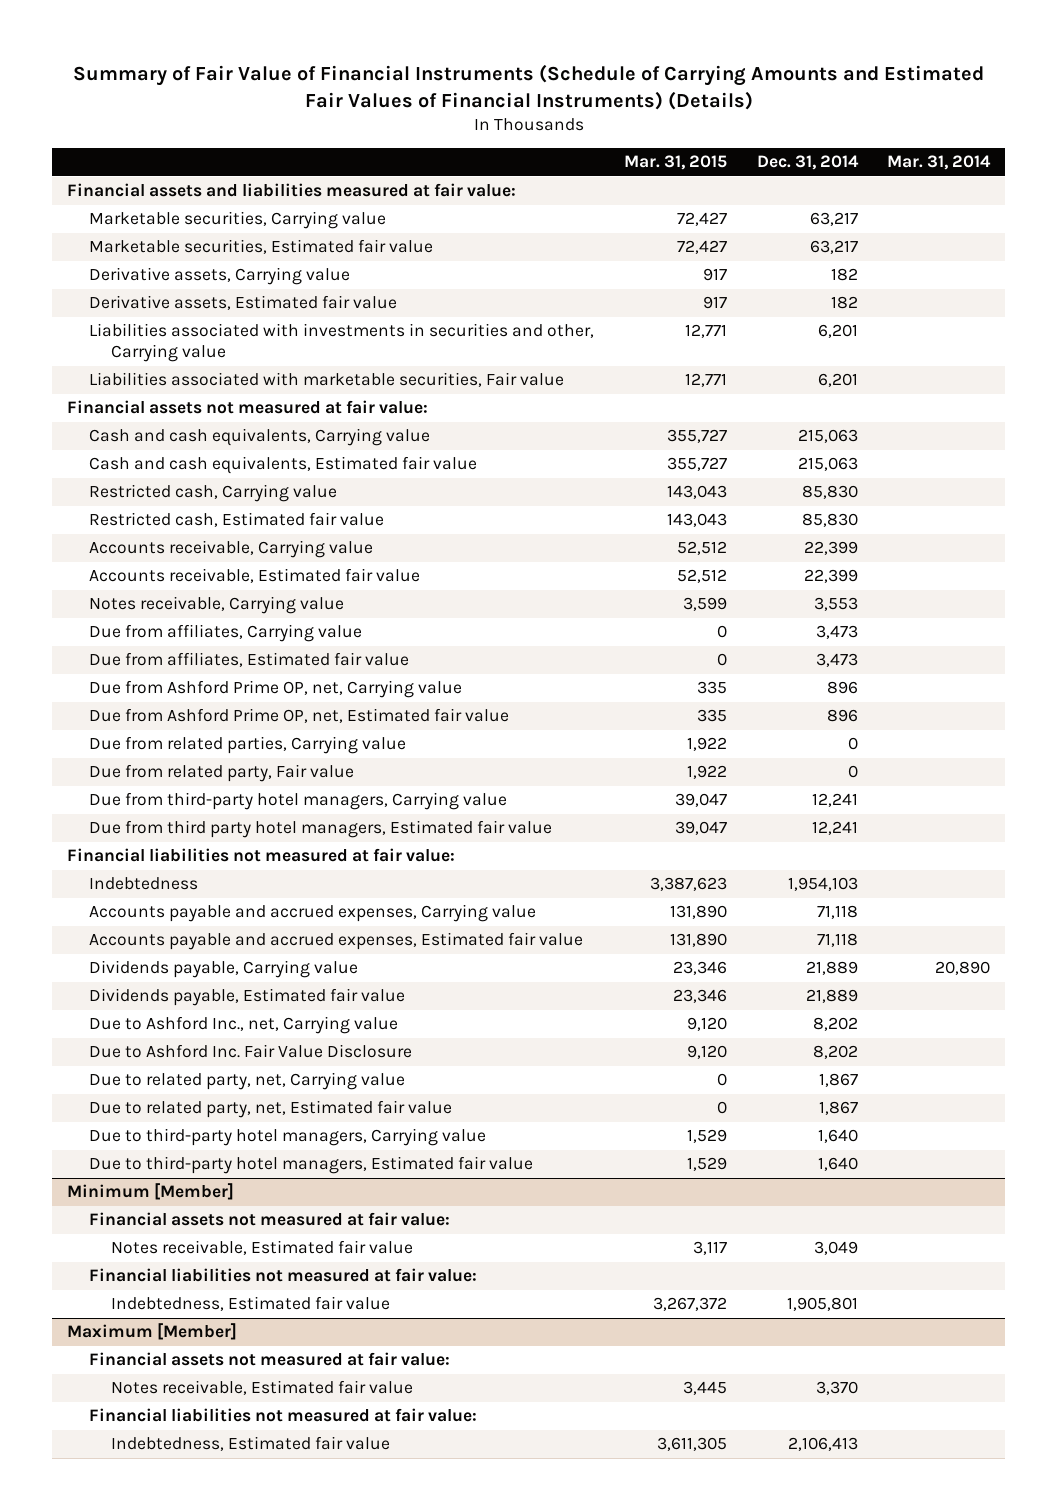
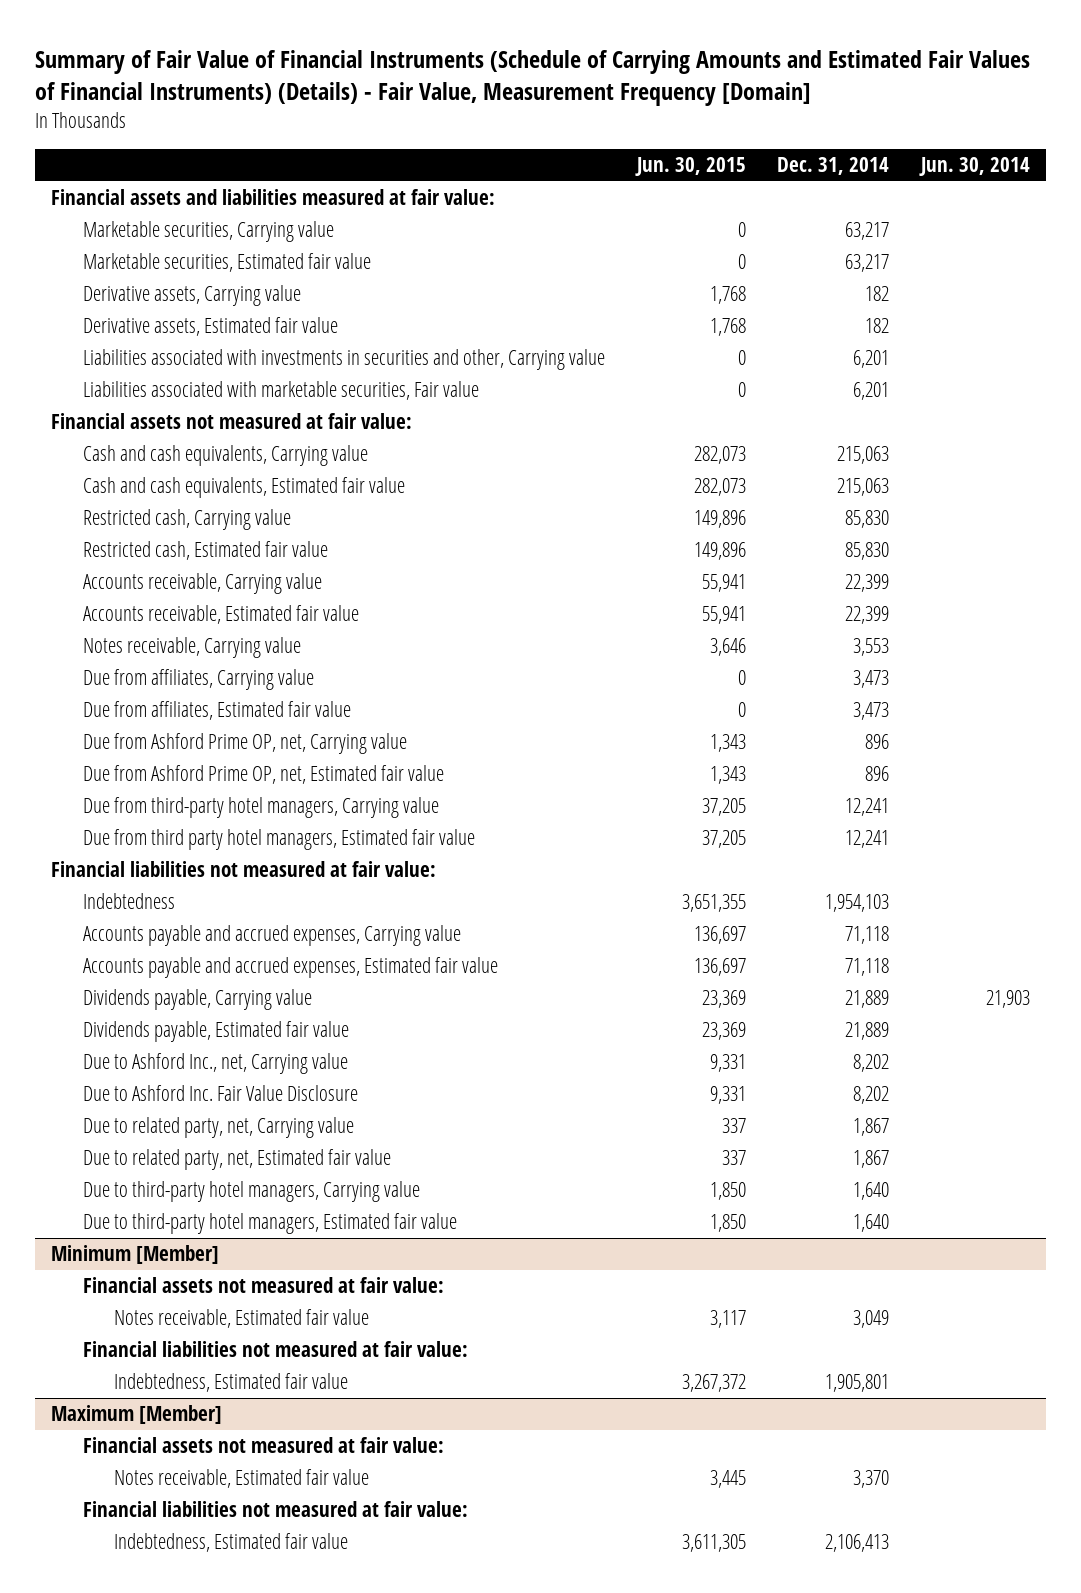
[72,63,984,110] Summary of Fair Value of Financial Instruments (Schedule of Carrying Amounts and Estimated Fair Values of Financial Instruments) (Details) -> [35,49,1031,106] Summary of Fair Value of Financial Instruments (Schedule of Carrying Amounts and Estimated Fair Values of Financial Instruments) (Details) - Fair Value, Measurement Frequency [Domain]
[623,155,727,171] Mar. 31, 2015 -> none
[887,155,992,171] Mar. 31, 2014 -> none
none -> [634,157,746,177] Jun. 30, 2015
none -> [918,157,1030,177] Jun. 30, 2014
[88,736,406,755] Due from related parties, Carrying value -> none
[88,764,354,783] Due from related party, Fair value -> none

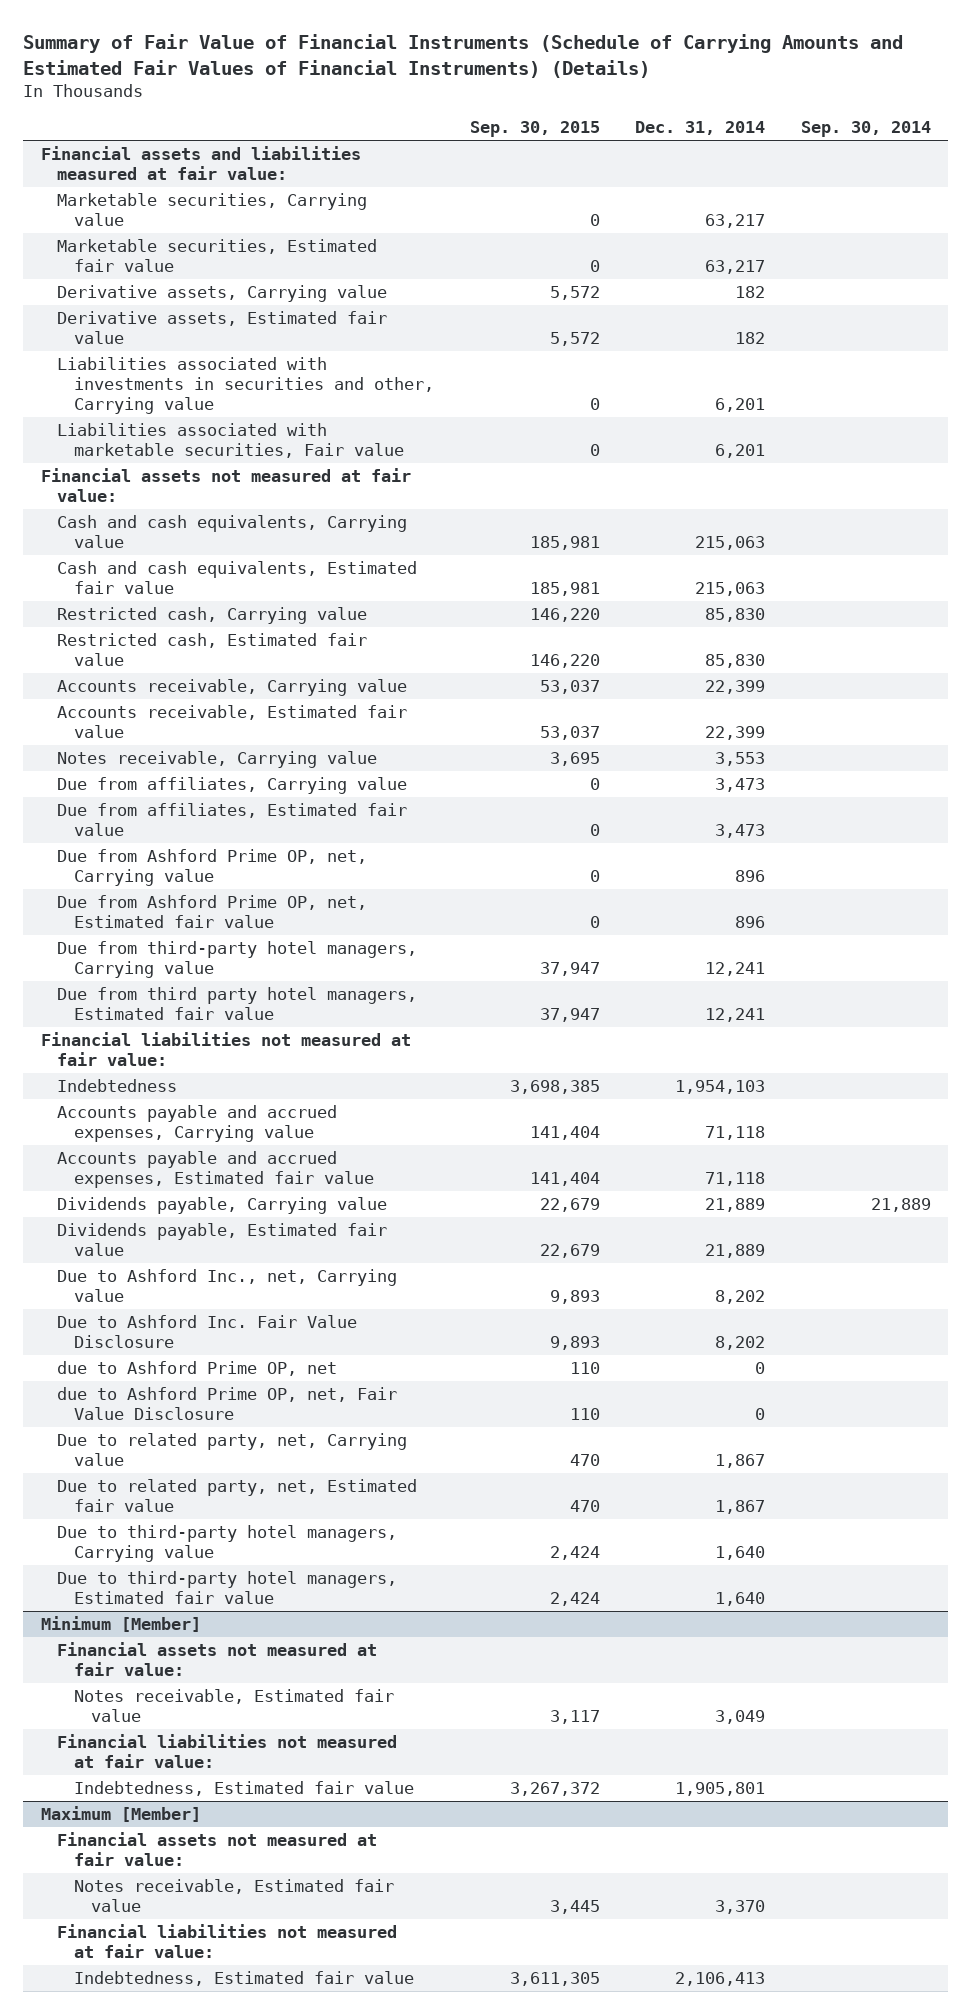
[35,49,1031,106] Summary of Fair Value of Financial Instruments (Schedule of Carrying Amounts and Estimated Fair Values of Financial Instruments) (Details) - Fair Value, Measurement Frequency [Domain] -> [22,33,903,78] Summary of Fair Value of Financial Instruments (Schedule of Carrying Amounts and Estimated Fair Values of Financial Instruments) (Details)
[634,157,746,177] Jun. 30, 2015 -> none
[918,157,1030,177] Jun. 30, 2014 -> none
none -> [469,121,600,138] Sep. 30, 2015
none -> [800,121,931,138] Sep. 30, 2014
none -> [57,1361,338,1377] due to Ashford Prime OP, net
none -> [57,1387,398,1421] due to Ashford Prime OP, net, Fair Value Disclosure

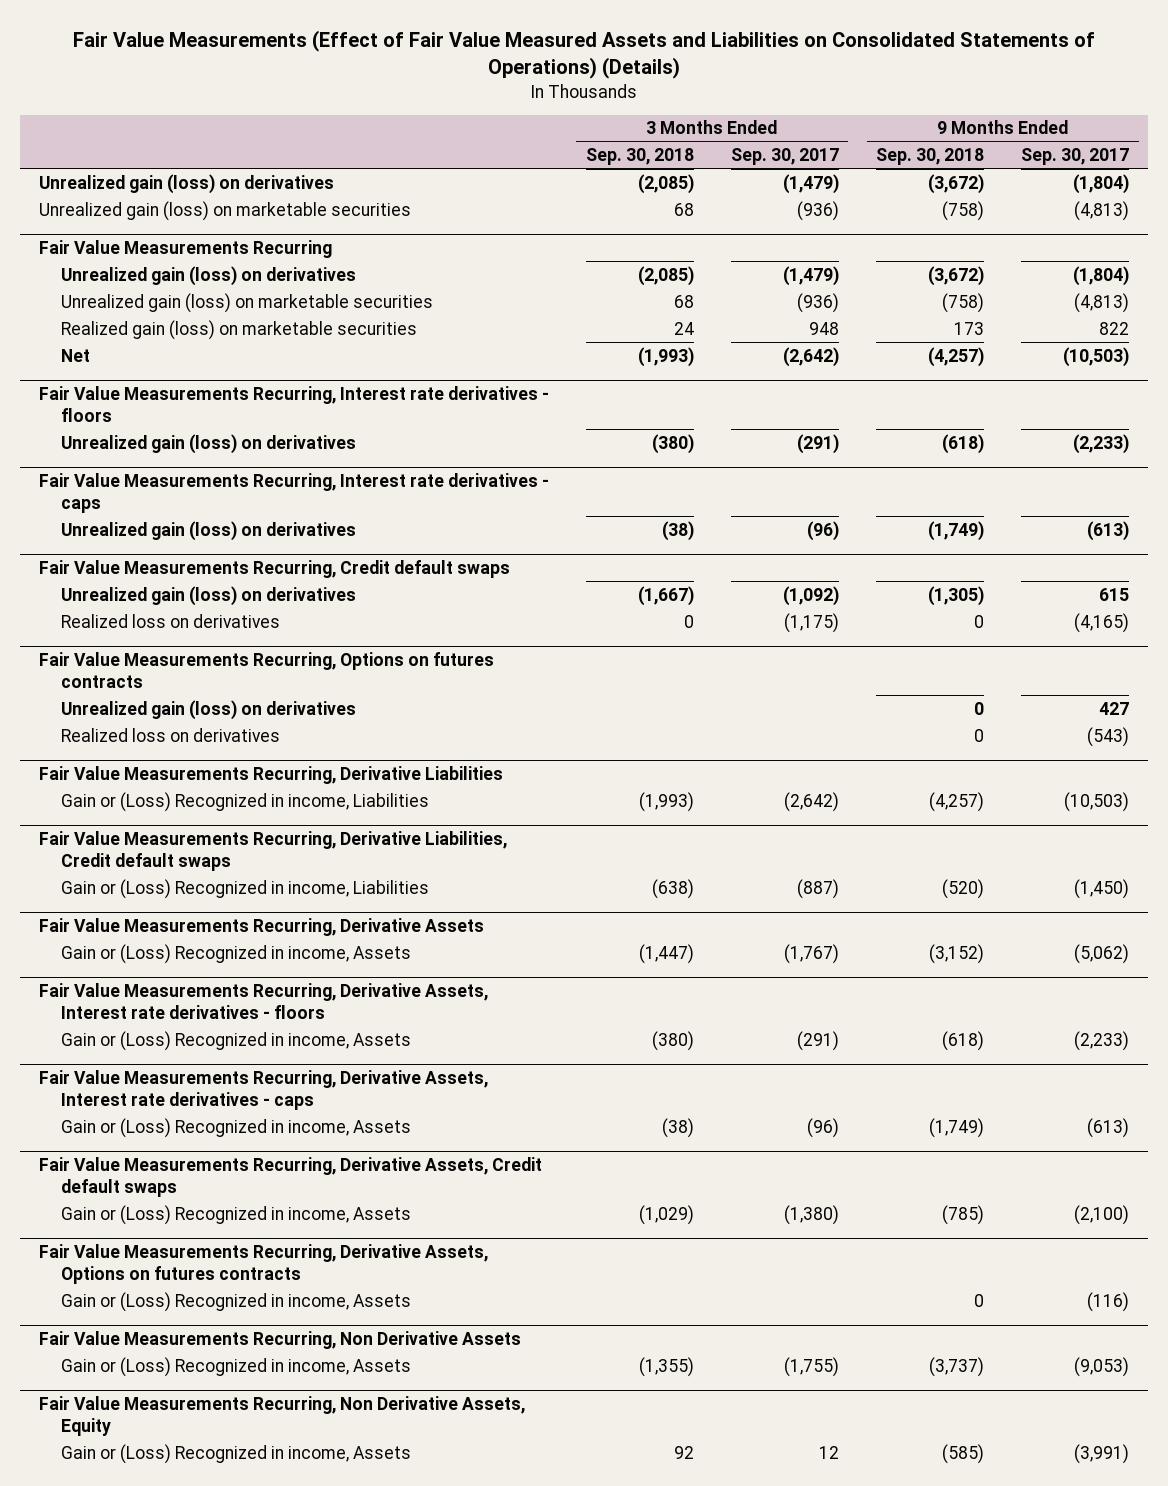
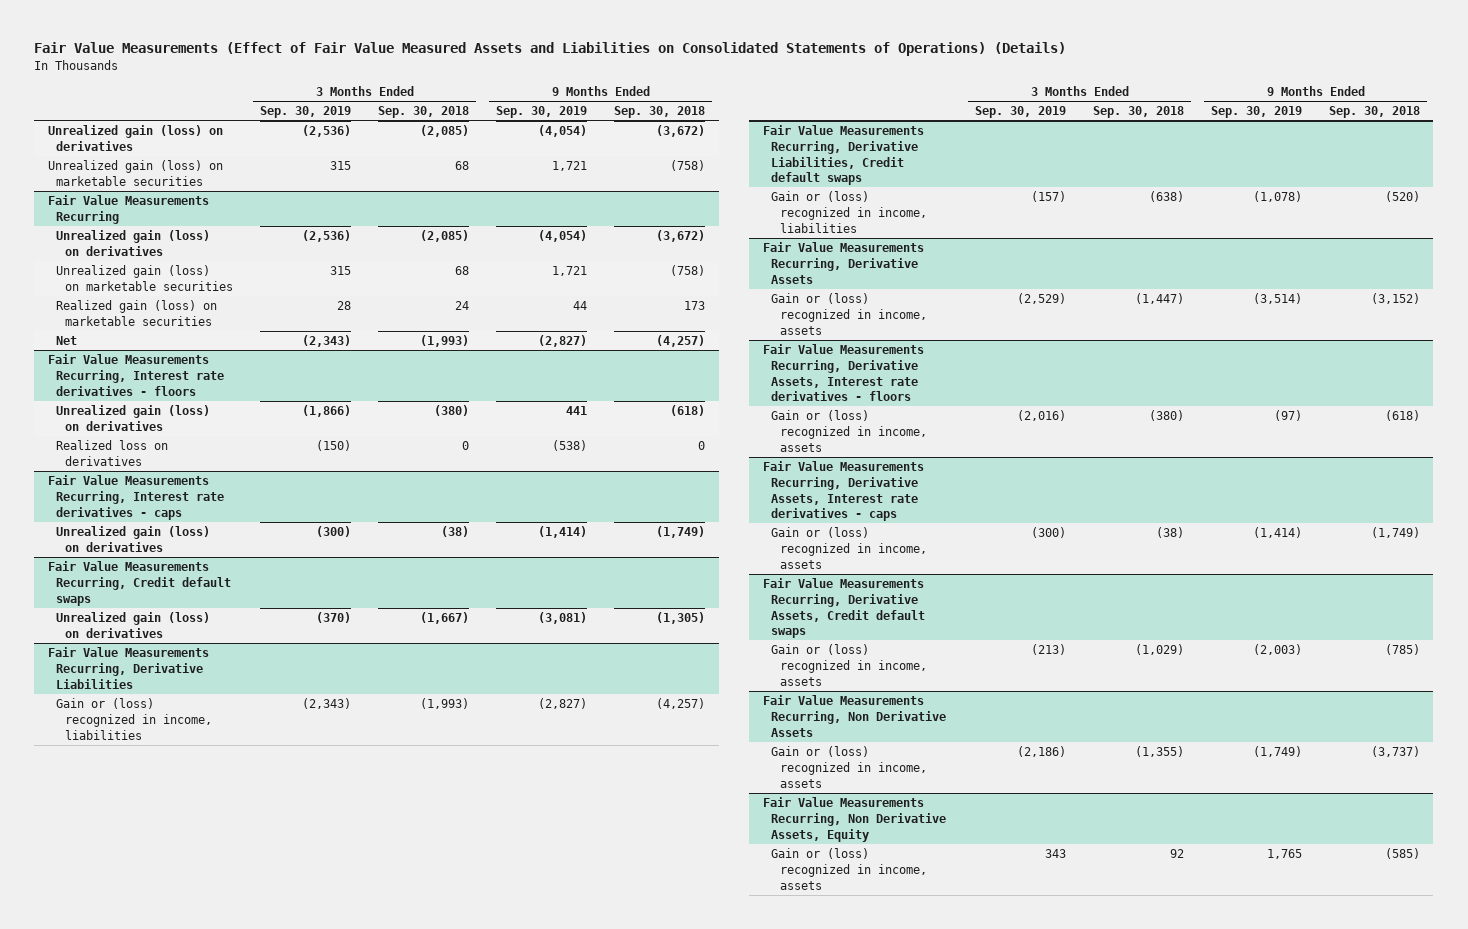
[731,148,840,166] Sep. 30, 2017 -> none
[1021,148,1130,166] Sep. 30, 2017 -> none
none -> [260,106,352,119] Sep. 30, 2019
none -> [496,106,588,119] Sep. 30, 2019
none -> [56,440,169,466] Realized loss on derivatives
[61,613,281,628] Realized loss on derivatives -> none
[38,651,494,688] Fair Value Measurements Recurring, Options on futures contracts -> none
[61,699,357,720] Unrealized gain (loss) on derivatives -> none
[61,727,281,742] Realized loss on derivatives -> none
[61,791,430,812] Gain or (Loss) Recognized in income, Liabilities -> [56,698,213,740] Gain or (loss) recognized in income, liabilities
[61,878,430,899] Gain or (Loss) Recognized in income, Liabilities -> [771,191,928,233] Gain or (loss) recognized in income, liabilities
[61,943,412,964] Gain or (Loss) Recognized in income, Assets -> [771,293,928,335] Gain or (loss) recognized in income, assets
[61,1030,412,1051] Gain or (Loss) Recognized in income, Assets -> [771,410,928,452] Gain or (loss) recognized in income, assets
[61,1117,412,1138] Gain or (Loss) Recognized in income, Assets -> [771,527,928,569] Gain or (loss) recognized in income, assets
[38,1243,488,1284] Fair Value Measurements Recurring, Derivative Assets, Options on futures contracts -> none
[61,1291,412,1312] Gain or (Loss) Recognized in income, Assets -> none
[61,1204,412,1225] Gain or (Loss) Recognized in income, Assets -> [771,644,928,686] Gain or (loss) recognized in income, assets
[61,1356,412,1377] Gain or (Loss) Recognized in income, Assets -> [771,746,928,788] Gain or (loss) recognized in income, assets
[61,1443,412,1464] Gain or (Loss) Recognized in income, Assets -> [771,848,928,890] Gain or (loss) recognized in income, assets

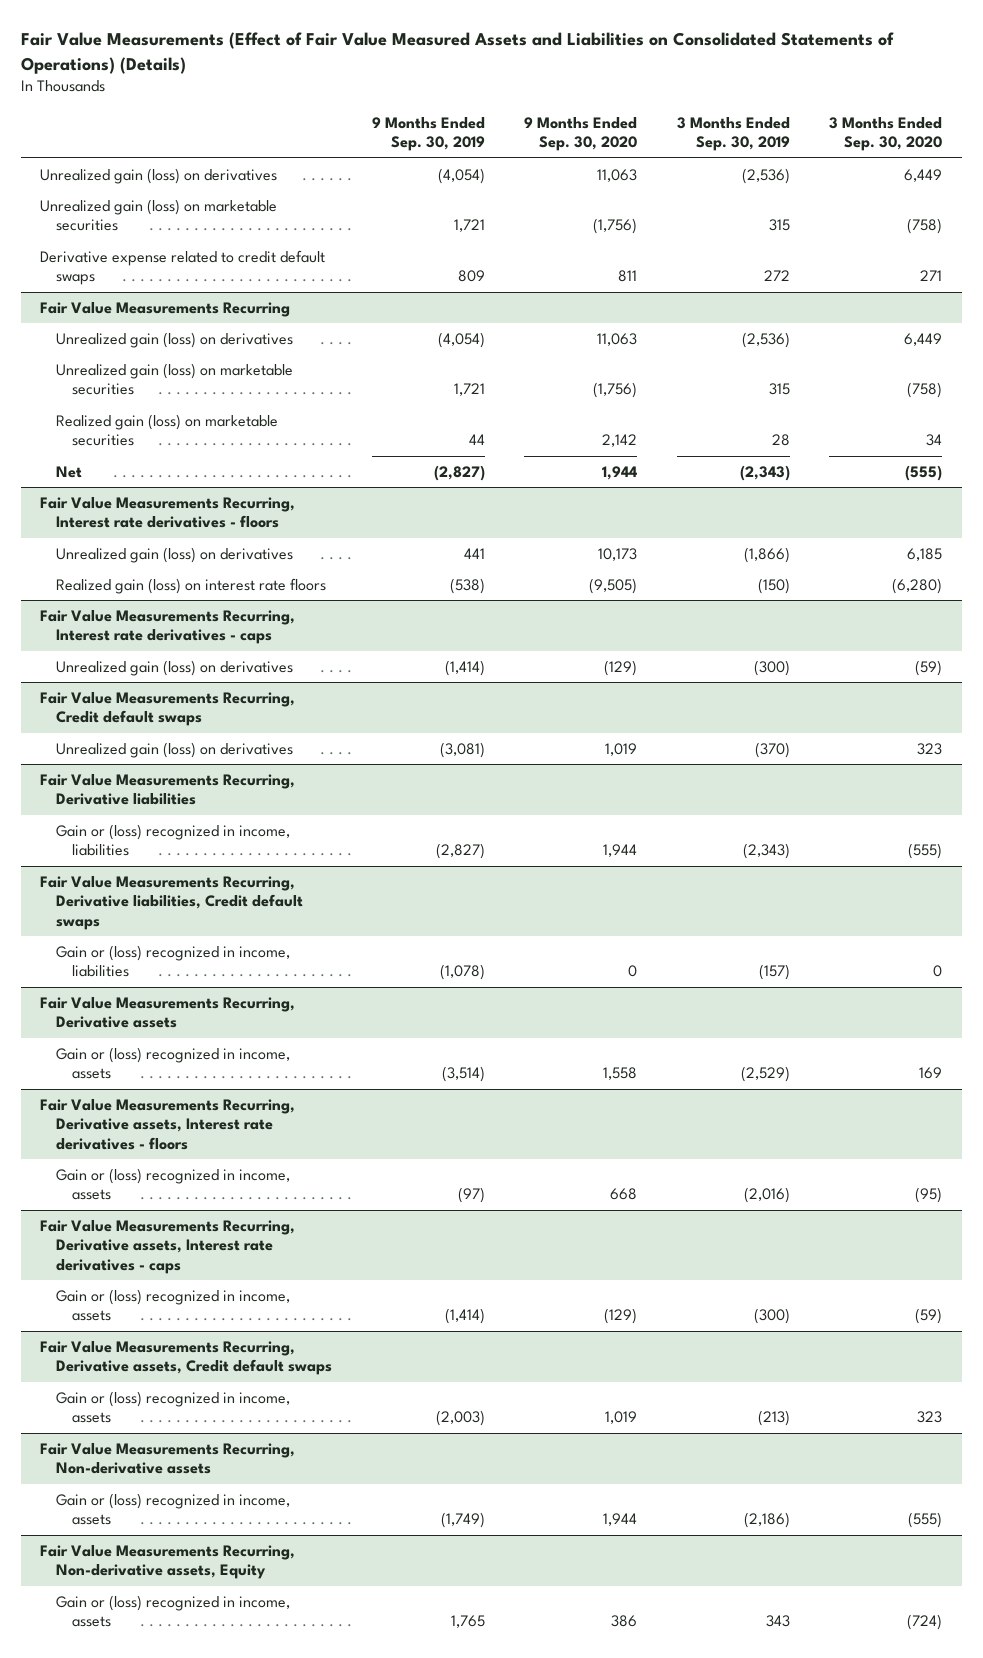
[378,106,470,119] Sep. 30, 2018 -> none
[614,106,706,119] Sep. 30, 2018 -> none
none -> [524,116,638,152] 9 Months Ended Sep. 30, 2020
none -> [829,116,943,152] 3 Months Ended Sep. 30, 2020
none -> [40,249,326,286] Derivative expense related to credit default swaps
[56,440,169,466] Realized loss on derivatives -> [56,577,327,594] Realized gain (loss) on interest rate floors
[47,647,209,689] Fair Value Measurements Recurring, Derivative Liabilities -> [40,773,296,806] Fair Value Measurements Recurring, Derivative liabilities
[762,125,924,186] Fair Value Measurements Recurring, Derivative Liabilities, Credit default swaps -> [40,875,304,930] Fair Value Measurements Recurring, Derivative liabilities, Credit default swaps
[762,242,924,284] Fair Value Measurements Recurring, Derivative Assets -> [40,996,296,1029] Fair Value Measurements Recurring, Derivative assets
[762,344,924,402] Fair Value Measurements Recurring, Derivative Assets, Interest rate derivatives - floors -> [40,1098,296,1150] Fair Value Measurements Recurring, Derivative assets, Interest rate derivatives - floors
[762,461,924,522] Fair Value Measurements Recurring, Derivative Assets, Interest rate derivatives - caps -> [40,1219,296,1274] Fair Value Measurements Recurring, Derivative assets, Interest rate derivatives - caps
[762,578,926,639] Fair Value Measurements Recurring, Derivative Assets, Credit default swaps -> [40,1340,333,1376] Fair Value Measurements Recurring, Derivative assets, Credit default swaps
[762,695,947,737] Fair Value Measurements Recurring, Non Derivative Assets -> [40,1442,296,1475] Fair Value Measurements Recurring, Non-derivative assets
[762,797,947,842] Fair Value Measurements Recurring, Non Derivative Assets, Equity -> [40,1544,296,1580] Fair Value Measurements Recurring, Non-derivative assets, Equity

